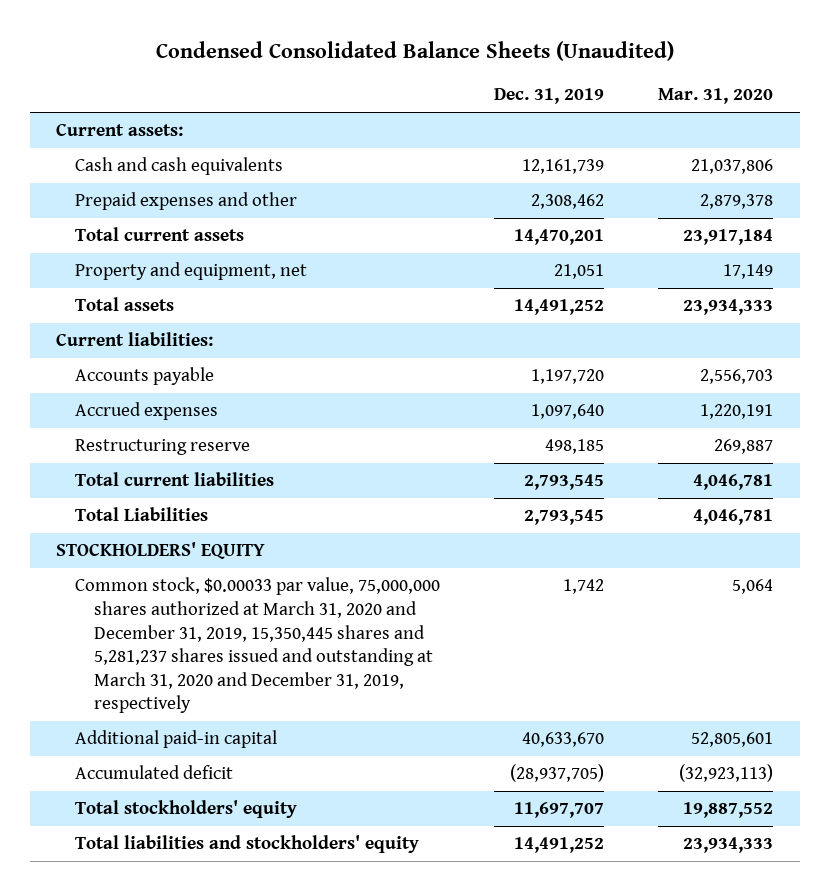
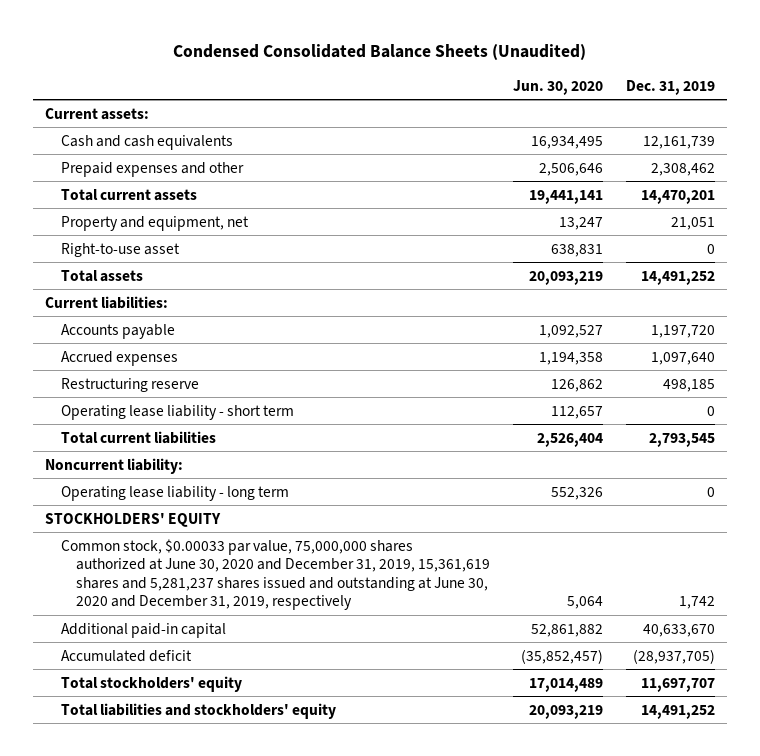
[657,88,773,105] Mar. 31, 2020 -> none
none -> [513,79,604,95] Jun. 30, 2020
none -> [60,242,180,257] Right-to-use asset
none -> [60,404,294,420] Operating lease liability - short term
[75,507,209,522] Total Liabilities -> none
none -> [44,457,183,474] Noncurrent liability:
none -> [60,485,289,501] Operating lease liability - long term
[75,577,441,714] Common stock, $0.00033 par value, 75,000,000 shares authorized at March 31, 2020 and December 31, 2019, 15,350,445 shares and 5,281,237 shares issued and outstanding at March 31, 2020 and December 31, 2019, respectively -> [60,538,491,611] Common stock, $0.00033 par value, 75,000,000 shares authorized at June 30, 2020 and December 31, 2019, 15,361,619 shares and 5,281,237 shares issued and outstanding at June 30, 2020 and December 31, 2019, respectively

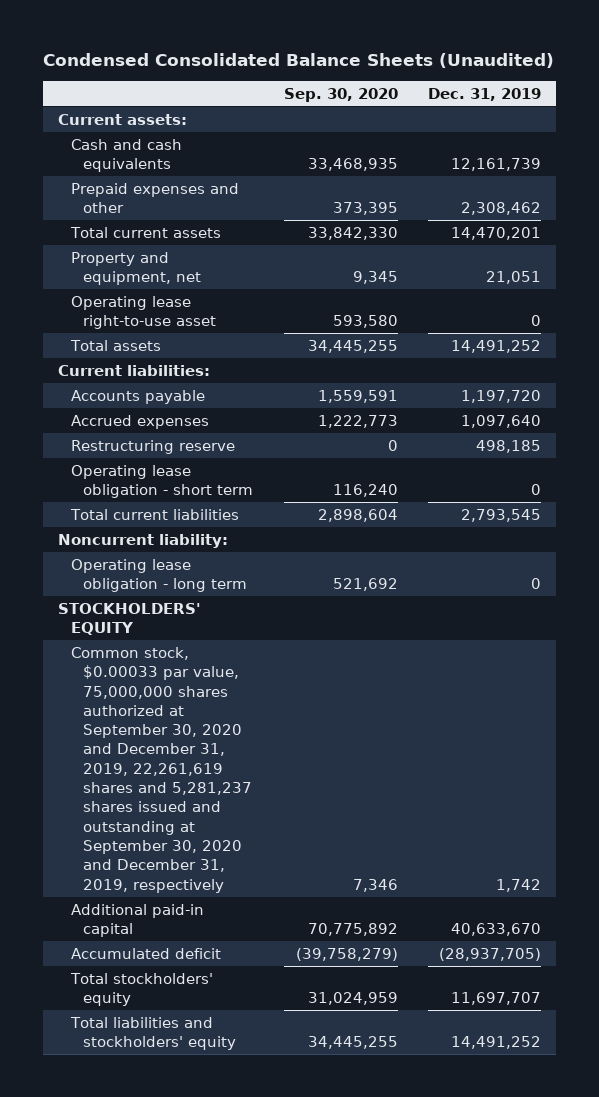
[513,79,604,95] Jun. 30, 2020 -> none
none -> [283,87,398,102] Sep. 30, 2020
[60,242,180,257] Right-to-use asset -> [70,295,217,330] Operating lease right-to-use asset
[60,404,294,420] Operating lease liability - short term -> [70,464,254,499] Operating lease obligation - short term
[60,485,289,501] Operating lease liability - long term -> [70,558,248,593] Operating lease obligation - long term
[60,538,491,611] Common stock, $0.00033 par value, 75,000,000 shares authorized at June 30, 2020 and December 31, 2019, 15,361,619 shares and 5,281,237 shares issued and outstanding at June 30, 2020 and December 31, 2019, respectively -> [70,646,253,893] Common stock, $0.00033 par value, 75,000,000 shares authorized at September 30, 2020 and December 31, 2019, 22,261,619 shares and 5,281,237 shares issued and outstanding at September 30, 2020 and December 31, 2019, respectively

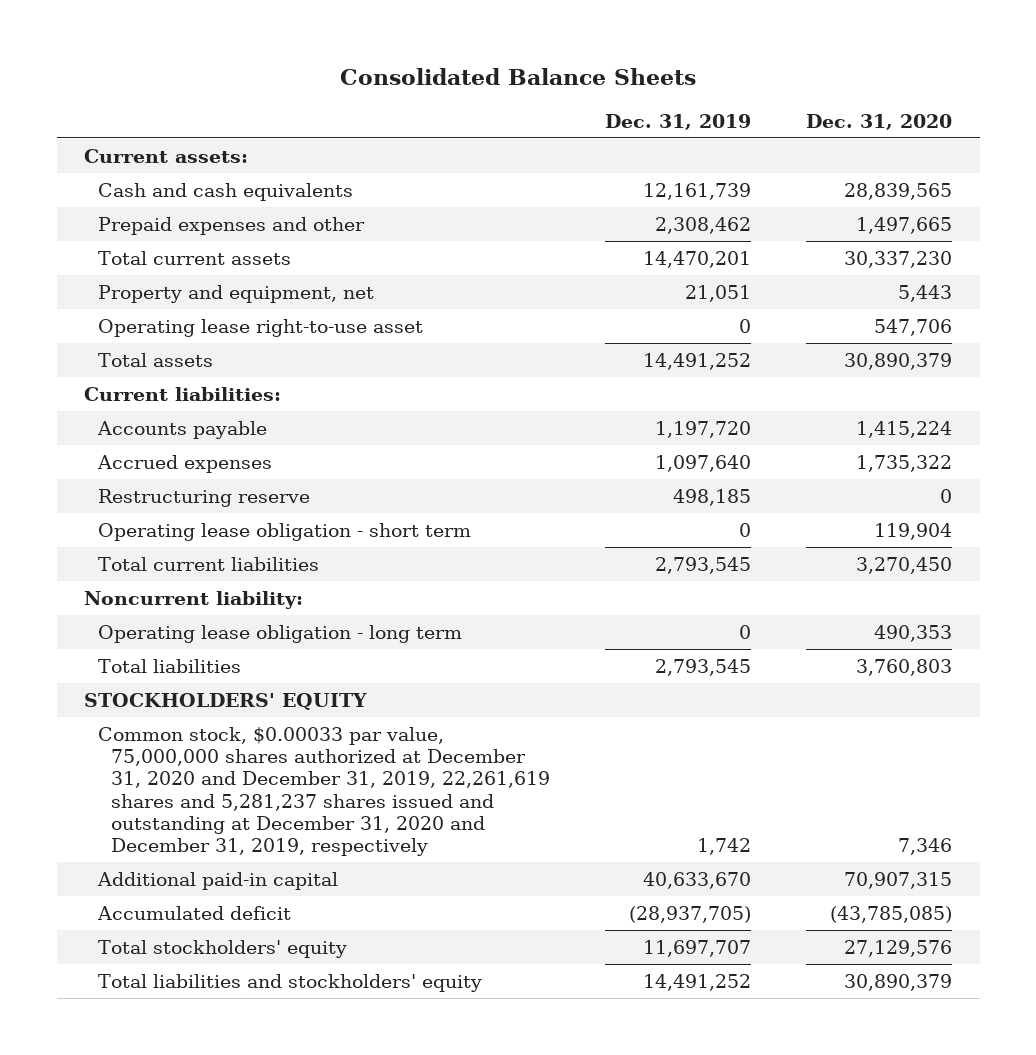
[42,52,554,68] Condensed Consolidated Balance Sheets (Unaudited) -> [340,68,697,86] Consolidated Balance Sheets
[283,87,398,102] Sep. 30, 2020 -> none
none -> [806,113,953,130] Dec. 31, 2020
none -> [97,658,241,673] Total liabilities
[70,646,253,893] Common stock, $0.00033 par value, 75,000,000 shares authorized at September 30, 2020 and December 31, 2019, 22,261,619 shares and 5,281,237 shares issued and outstanding at September 30, 2020 and December 31, 2019, respectively -> [97,726,551,857] Common stock, $0.00033 par value, 75,000,000 shares authorized at December 31, 2020 and December 31, 2019, 22,261,619 shares and 5,281,237 shares issued and outstanding at December 31, 2020 and December 31, 2019, respectively

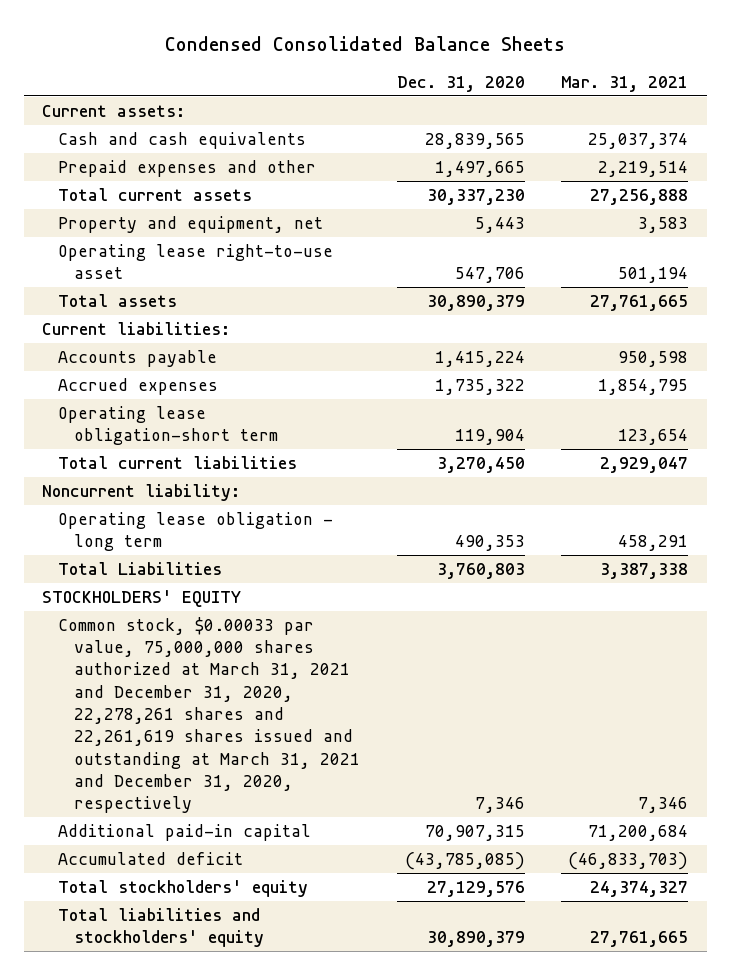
[340,68,697,86] Consolidated Balance Sheets -> [165,35,566,51] Condensed Consolidated Balance Sheets
[605,113,752,130] Dec. 31, 2019 -> none
none -> [561,75,689,92] Mar. 31, 2021
[97,488,310,507] Restructuring reserve -> none
[97,522,471,541] Operating lease obligation - short term -> [58,405,278,446] Operating lease obligation-short term
[97,658,241,673] Total liabilities -> [58,561,223,575] Total Liabilities
[97,726,551,857] Common stock, $0.00033 par value, 75,000,000 shares authorized at December 31, 2020 and December 31, 2019, 22,261,619 shares and 5,281,237 shares issued and outstanding at December 31, 2020 and December 31, 2019, respectively -> [58,616,360,814] Common stock, $0.00033 par value, 75,000,000 shares authorized at March 31, 2021 and December 31, 2020, 22,278,261 shares and 22,261,619 shares issued and outstanding at March 31, 2021 and December 31, 2020, respectively

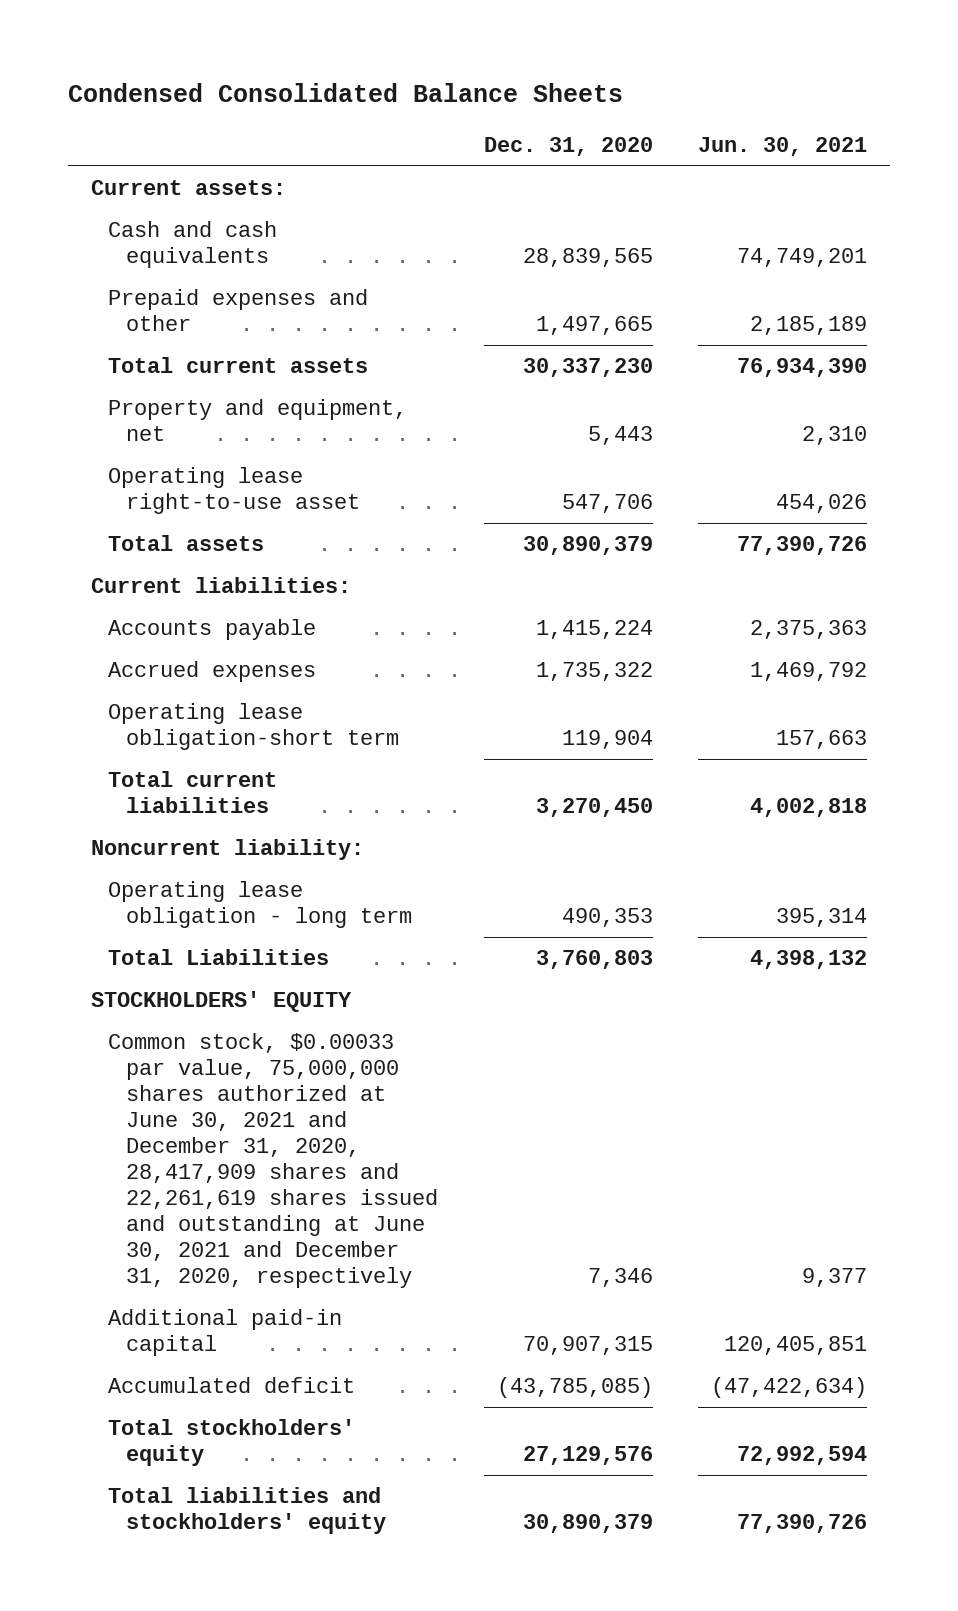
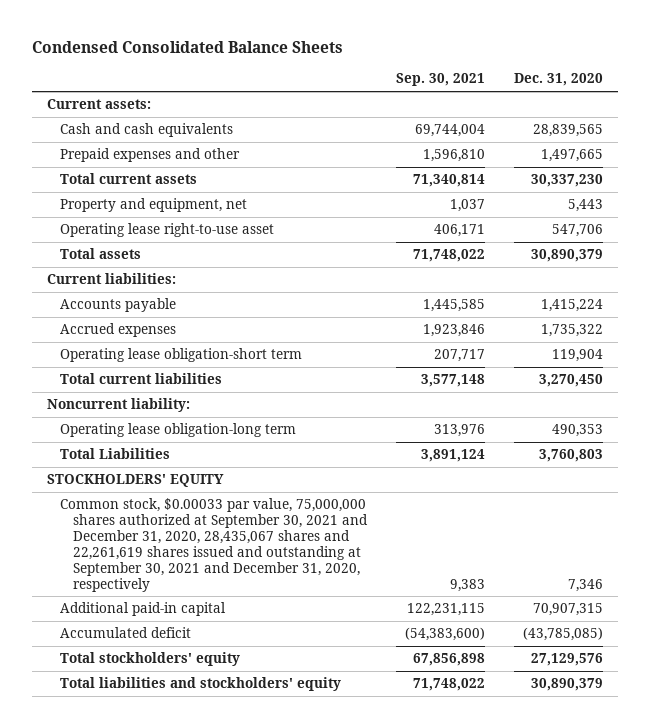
[697,136,867,156] Jun. 30, 2021 -> none
none -> [395,73,485,87] Sep. 30, 2021
[108,881,413,929] Operating lease obligation - long term -> [59,423,296,438] Operating lease obligation-long term
[108,1033,439,1289] Common stock, $0.00033 par value, 75,000,000 shares authorized at June 30, 2021 and December 31, 2020, 28,417,909 shares and 22,261,619 shares issued and outstanding at June 30, 2021 and December 31, 2020, respectively -> [59,498,368,592] Common stock, $0.00033 par value, 75,000,000 shares authorized at September 30, 2021 and December 31, 2020, 28,435,067 shares and 22,261,619 shares issued and outstanding at September 30, 2021 and December 31, 2020, respectively

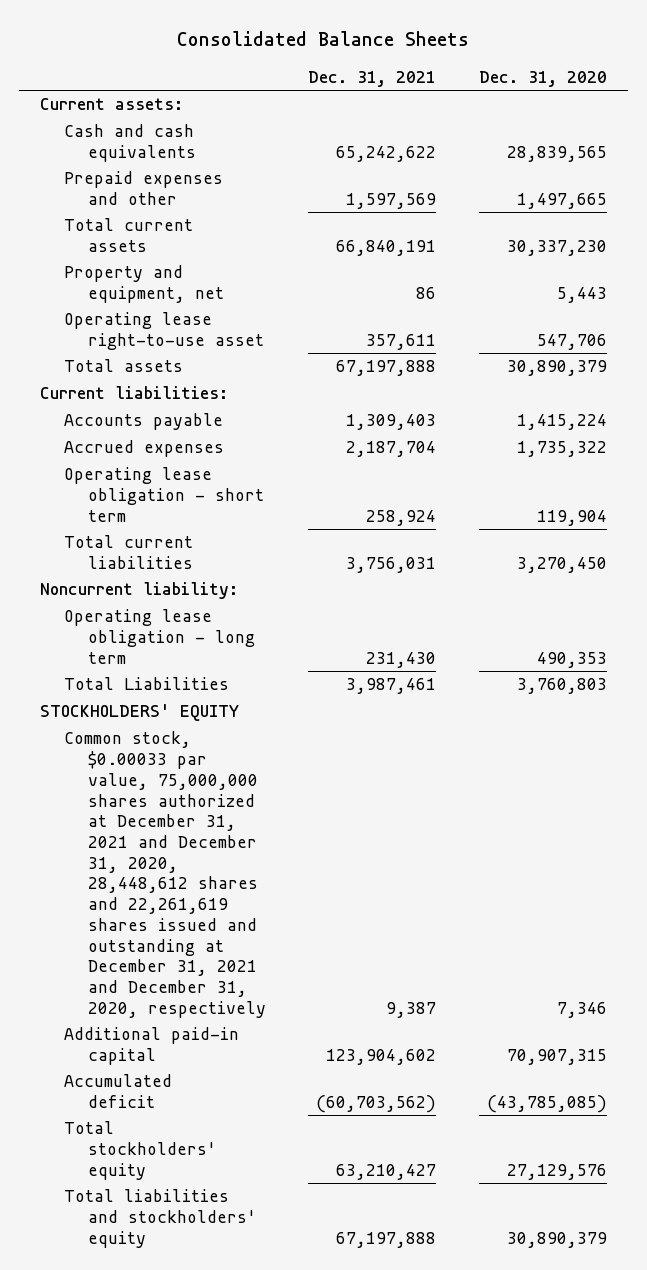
[32,40,344,53] Condensed Consolidated Balance Sheets -> [177,30,470,46] Consolidated Balance Sheets
[395,73,485,87] Sep. 30, 2021 -> none
none -> [308,70,437,87] Dec. 31, 2021
[59,348,302,363] Operating lease obligation-short term -> [63,467,264,522] Operating lease obligation - short term
[59,423,296,438] Operating lease obligation-long term -> [63,609,255,664] Operating lease obligation - long term
[59,498,368,592] Common stock, $0.00033 par value, 75,000,000 shares authorized at September 30, 2021 and December 31, 2020, 28,435,067 shares and 22,261,619 shares issued and outstanding at September 30, 2021 and December 31, 2020, respectively -> [63,731,266,1018] Common stock, $0.00033 par value, 75,000,000 shares authorized at December 31, 2021 and December 31, 2020, 28,448,612 shares and 22,261,619 shares issued and outstanding at December 31, 2021 and December 31, 2020, respectively

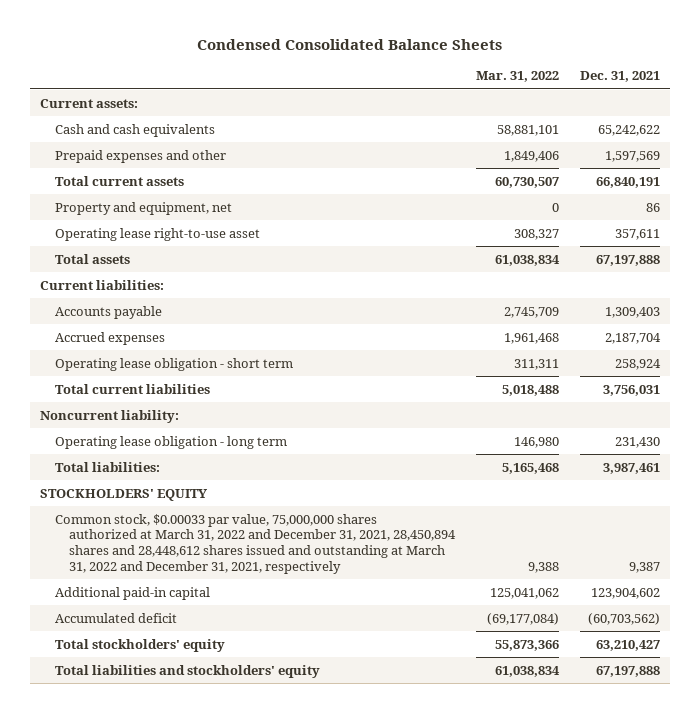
[177,30,470,46] Consolidated Balance Sheets -> [197,38,503,50] Condensed Consolidated Balance Sheets
[478,70,607,87] Dec. 31, 2020 -> none
none -> [475,71,559,83] Mar. 31, 2022
[63,677,229,691] Total Liabilities -> [54,461,160,472] Total liabilities:
[63,731,266,1018] Common stock, $0.00033 par value, 75,000,000 shares authorized at December 31, 2021 and December 31, 2020, 28,448,612 shares and 22,261,619 shares issued and outstanding at December 31, 2021 and December 31, 2020, respectively -> [54,513,456,574] Common stock, $0.00033 par value, 75,000,000 shares authorized at March 31, 2022 and December 31, 2021, 28,450,894 shares and 28,448,612 shares issued and outstanding at March 31, 2022 and December 31, 2021, respectively

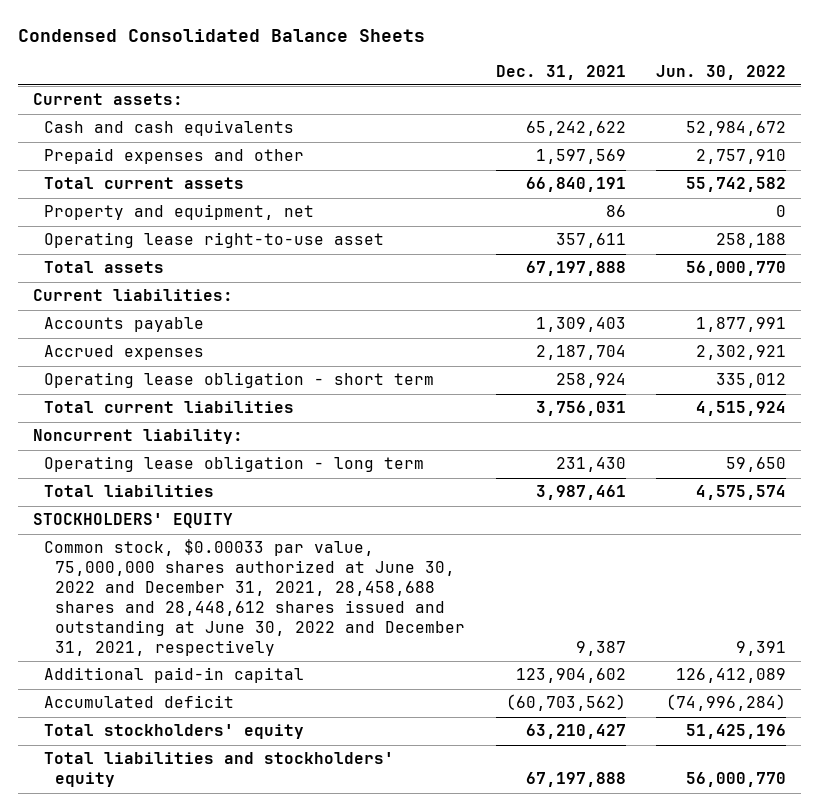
[475,71,559,83] Mar. 31, 2022 -> none
none -> [656,64,787,80] Jun. 30, 2022
[54,461,160,472] Total liabilities: -> [44,485,215,498] Total liabilities
[54,513,456,574] Common stock, $0.00033 par value, 75,000,000 shares authorized at March 31, 2022 and December 31, 2021, 28,450,894 shares and 28,448,612 shares issued and outstanding at March 31, 2022 and December 31, 2021, respectively -> [44,539,466,656] Common stock, $0.00033 par value, 75,000,000 shares authorized at June 30, 2022 and December 31, 2021, 28,458,688 shares and 28,448,612 shares issued and outstanding at June 30, 2022 and December 31, 2021, respectively

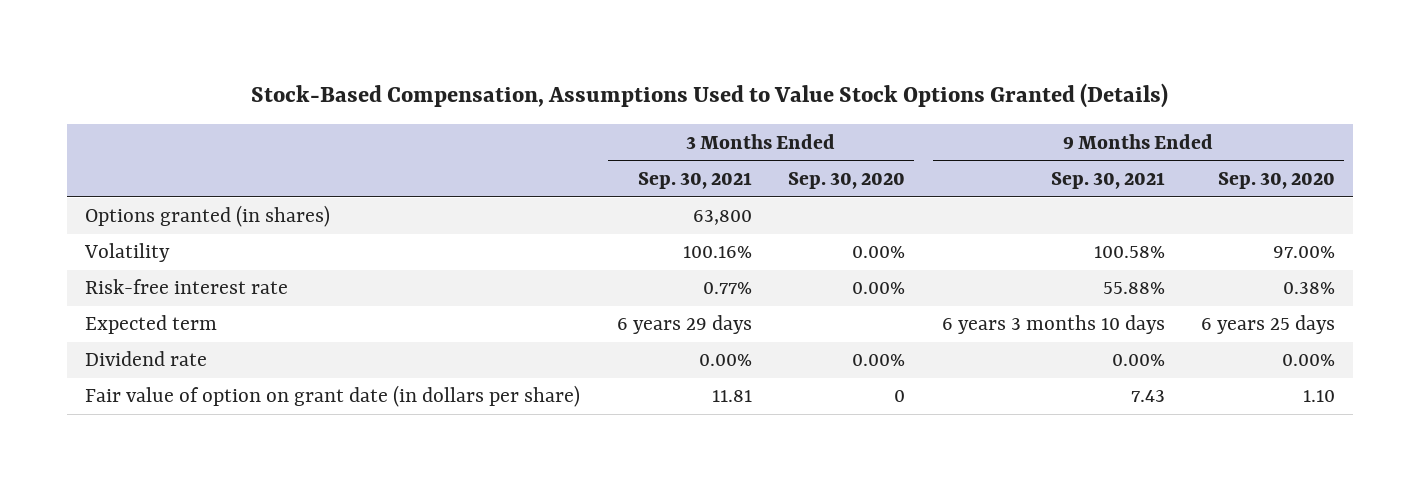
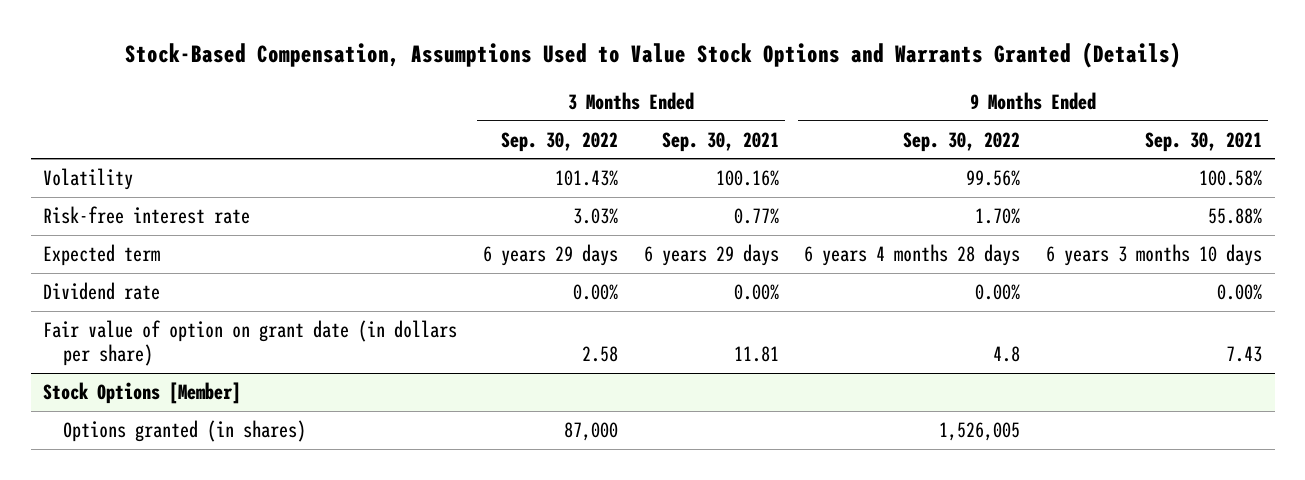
[251,82,1169,108] Stock-Based Compensation, Assumptions Used to Value Stock Options Granted (Details) -> [124,42,1181,69] Stock-Based Compensation, Assumptions Used to Value Stock Options and Warrants Granted (Details)
[788,171,906,189] Sep. 30, 2020 -> none
[1218,171,1336,189] Sep. 30, 2020 -> none
none -> [501,131,619,152] Sep. 30, 2022
none -> [903,131,1021,152] Sep. 30, 2022
[85,205,331,228] Options granted (in shares) -> none
none -> [43,381,242,404] Stock Options [Member]
none -> [62,419,306,442] Options granted (in shares)

